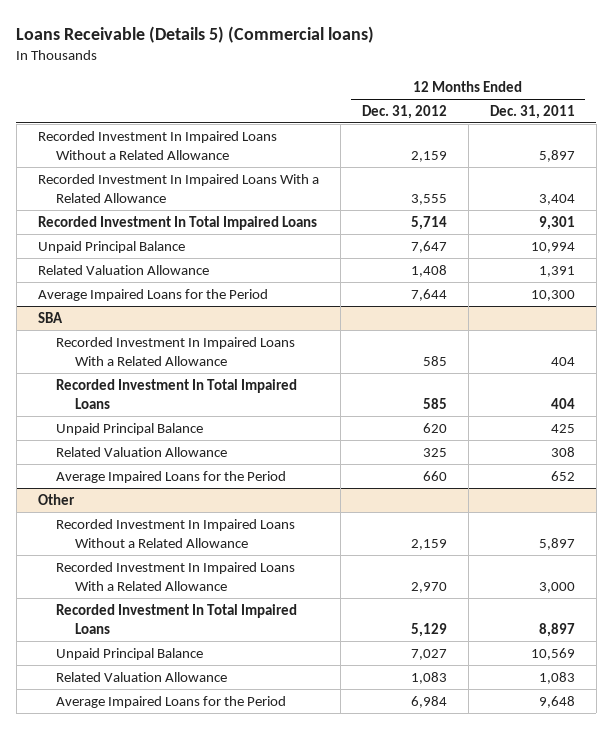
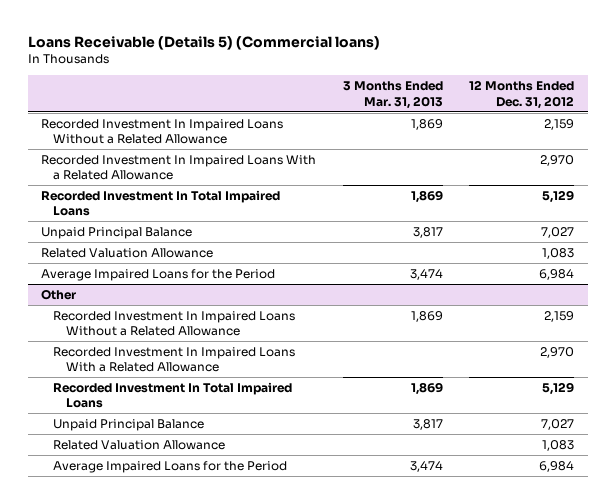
[489,104,575,119] Dec. 31, 2011 -> none
none -> [342,81,443,109] 3 Months Ended Mar. 31, 2013
[37,311,63,323] SBA -> none
[56,336,296,367] Recorded Investment In Impaired Loans With a Related Allowance -> none
[56,378,298,410] Recorded Investment In Total Impaired Loans -> none
[56,422,204,435] Unpaid Principal Balance -> none
[56,446,228,457] Related Valuation Allowance -> none
[56,470,287,483] Average Impaired Loans for the Period -> none
[410,194,447,206] 3,555 -> [540,154,575,166] 2,970
[410,215,447,230] 5,714 -> [542,189,575,203] 5,129
[410,240,447,253] 7,647 -> [541,226,575,238] 7,027
[410,264,447,277] 1,408 -> [542,247,575,259] 1,083
[410,288,447,301] 7,644 -> [539,268,575,280] 6,984

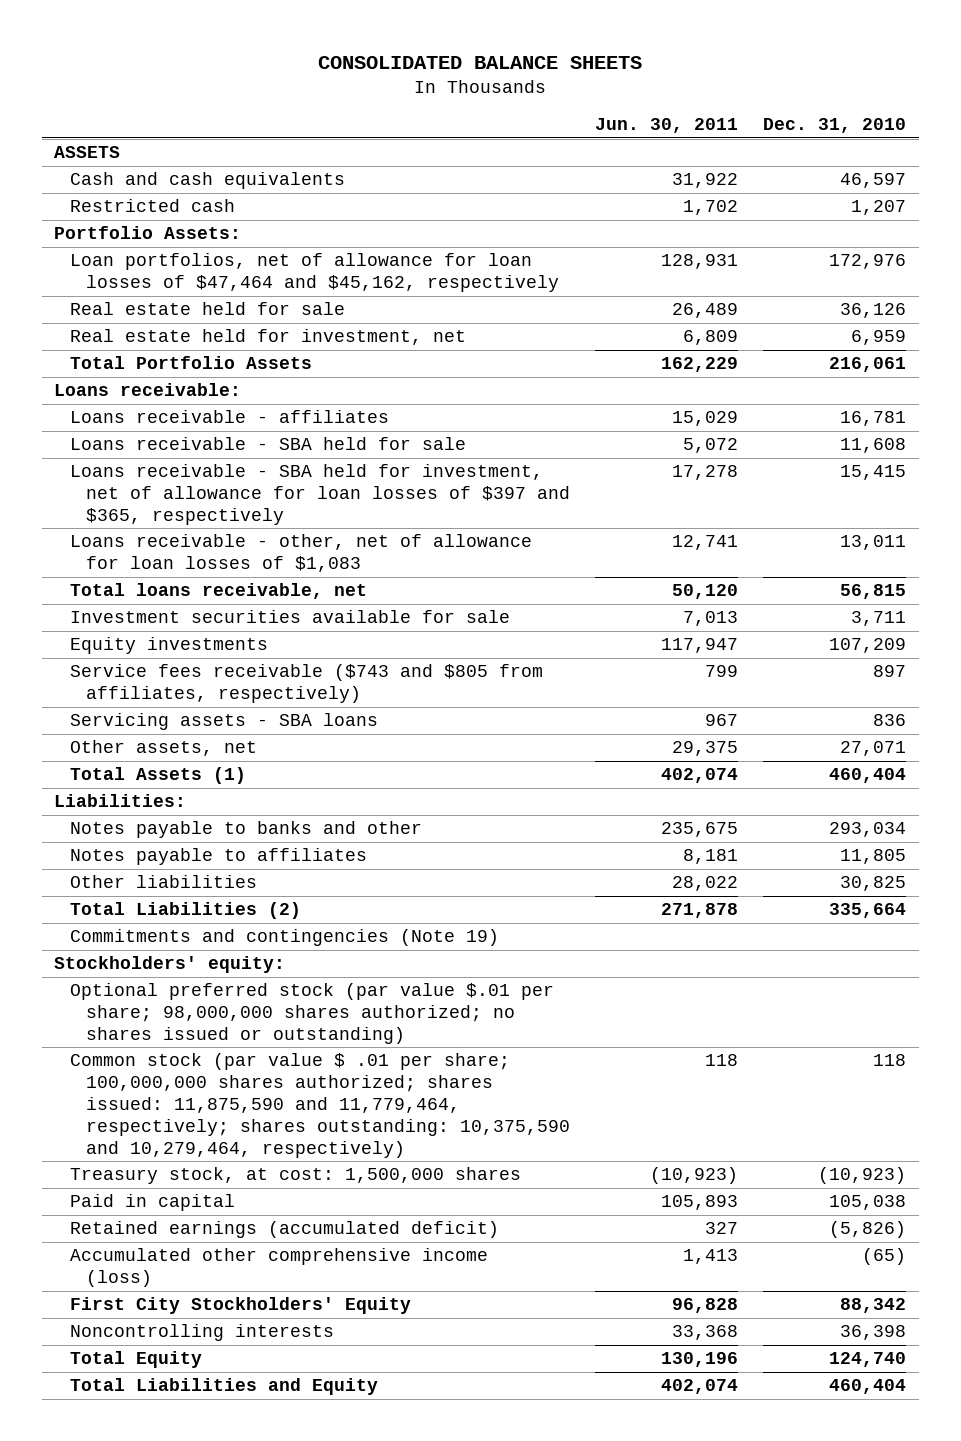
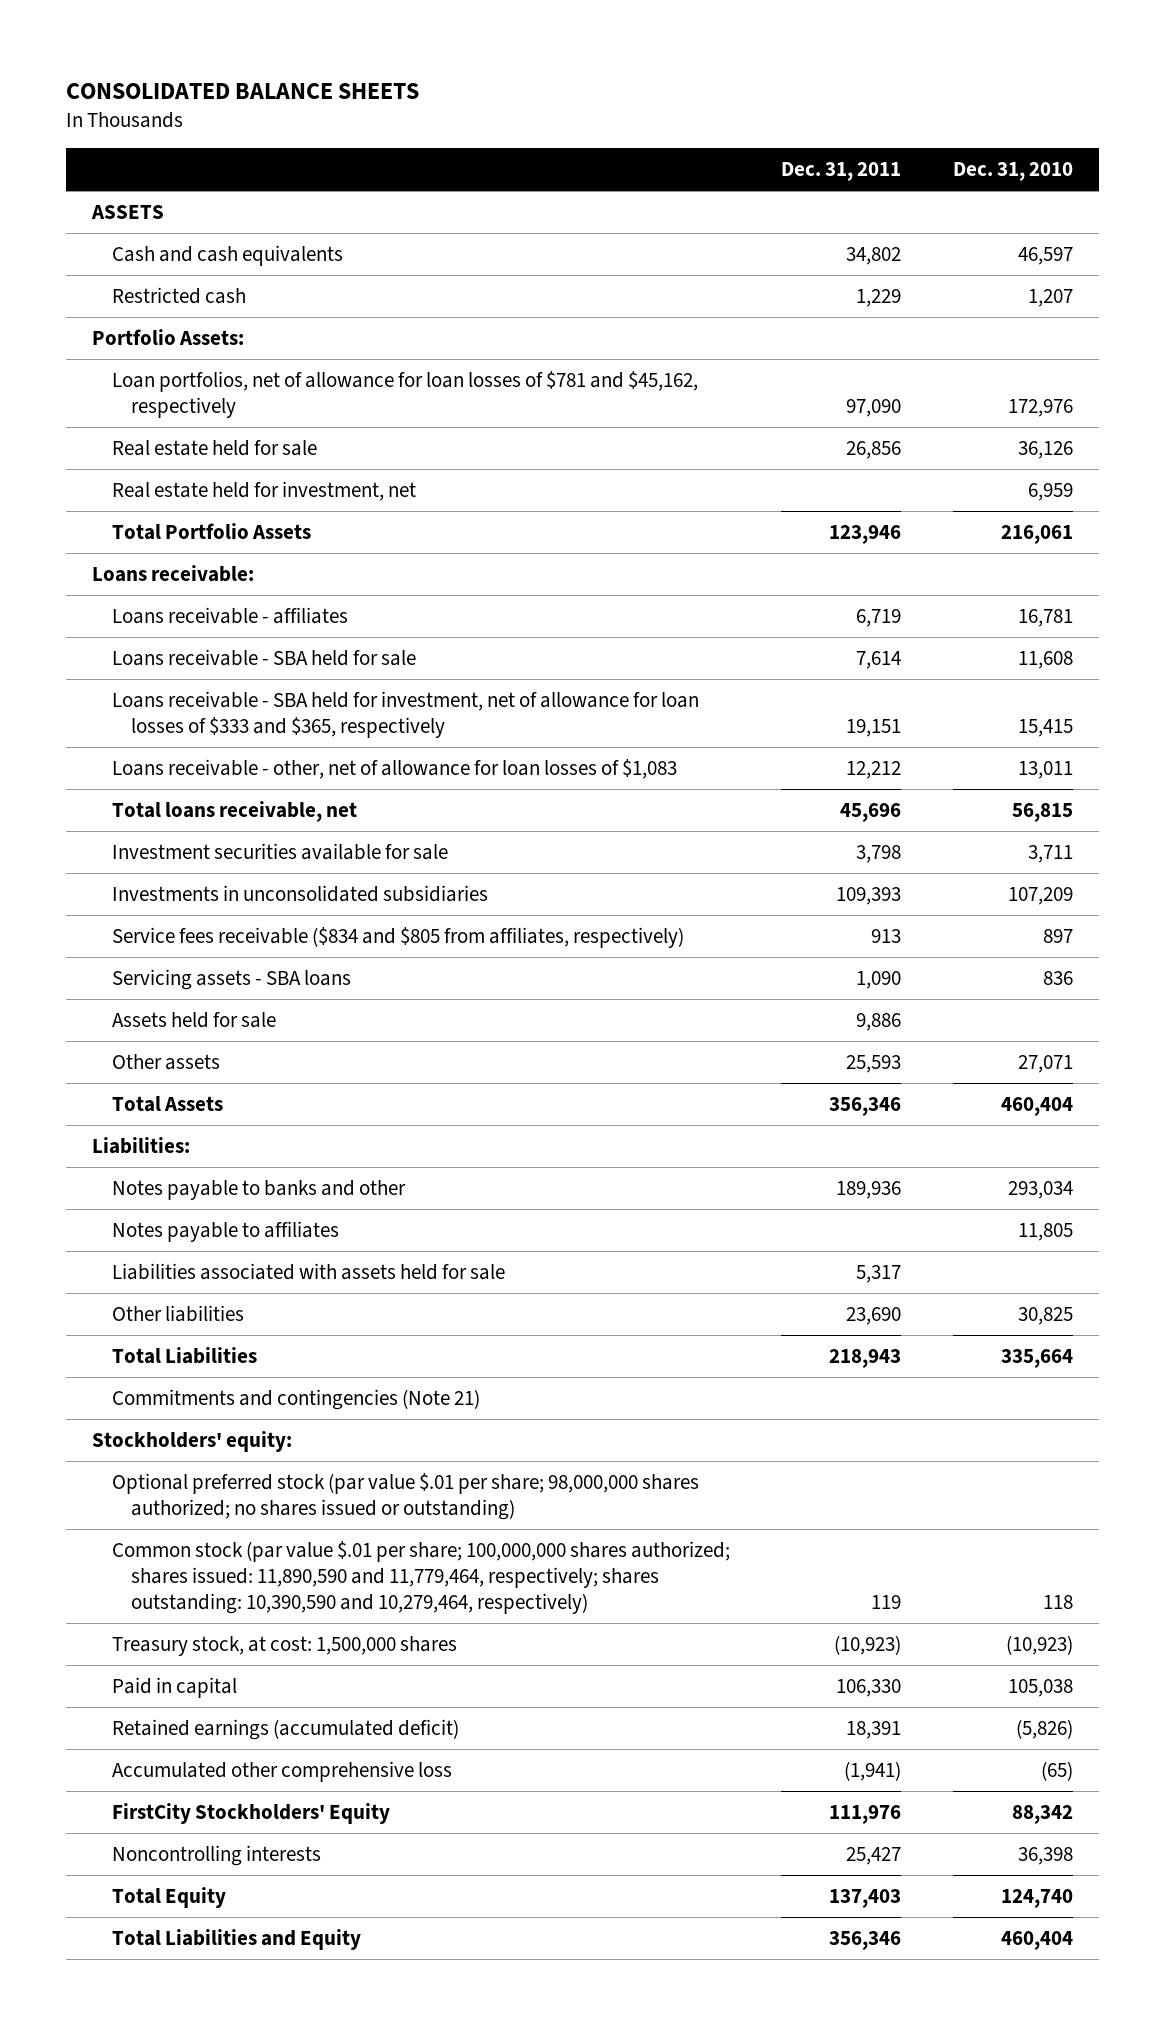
[594,118,738,134] Jun. 30, 2011 -> none
none -> [781,161,902,181] Dec. 31, 2011
[70,253,559,293] Loan portfolios, net of allowance for loan losses of $47,464 and $45,162, respectively -> [111,370,698,418] Loan portfolios, net of allowance for loan losses of $781 and $45,162, respectively
[70,464,570,525] Loans receivable - SBA held for investment, net of allowance for loan losses of $397 and $365, respectively -> [111,690,699,738] Loans receivable - SBA held for investment, net of allowance for loan losses of $333 and $365, respectively
[70,637,269,655] Equity investments -> [111,884,488,902] Investments in unconsolidated subsidiaries
[70,664,544,704] Service fees receivable ($743 and $805 from affiliates, respectively) -> [111,926,684,948] Service fees receivable ($834 and $805 from affiliates, respectively)
none -> [111,1011,276,1028] Assets held for sale
[70,740,258,757] Other assets, net -> [111,1053,220,1070] Other assets
[70,767,247,785] Total Assets (1) -> [111,1095,223,1112] Total Assets
none -> [111,1262,505,1280] Liabilities associated with assets held for sale
[70,902,302,920] Total Liabilities (2) -> [111,1346,257,1364] Total Liabilities
[70,929,500,947] Commitments and contingencies (Note 19) -> [111,1388,480,1410] Commitments and contingencies (Note 21)
[70,1053,570,1158] Common stock (par value $ .01 per share; 100,000,000 shares authorized; shares issued: 11,875,590 and 11,779,464, respectively; shares outstanding: 10,375,590 and 10,279,464, respectively) -> [111,1540,730,1614] Common stock (par value $.01 per share; 100,000,000 shares authorized; shares issued: 11,890,590 and 11,779,464, respectively; shares outstanding: 10,390,590 and 10,279,464, respectively)
[70,1248,489,1288] Accumulated other comprehensive income (loss) -> [111,1760,452,1782] Accumulated other comprehensive loss
[70,1297,412,1315] First City Stockholders' Equity -> [111,1802,390,1824] FirstCity Stockholders' Equity

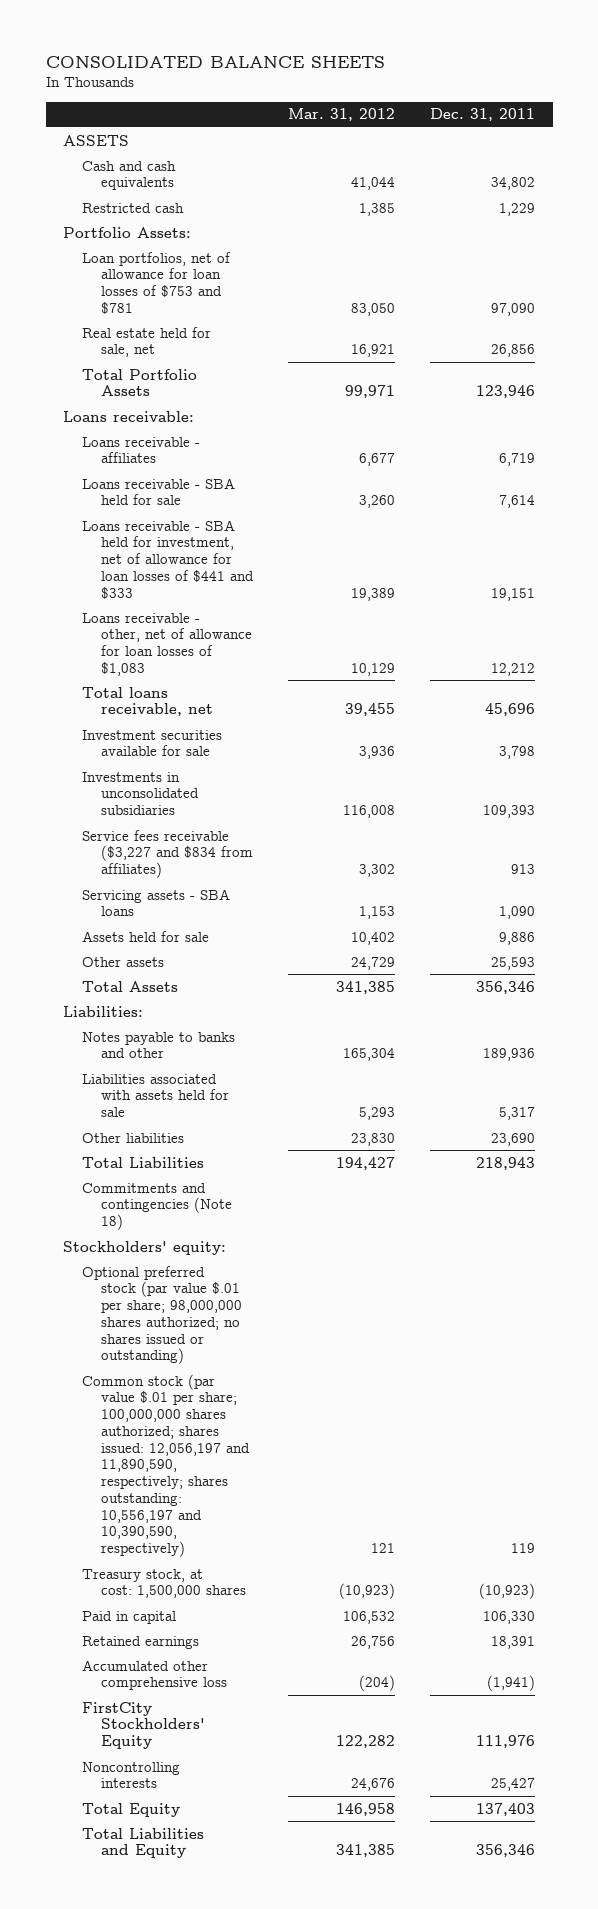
[952,161,1073,181] Dec. 31, 2010 -> none
none -> [288,108,396,122] Mar. 31, 2012
[111,480,416,501] Real estate held for investment, net -> none
[111,370,698,418] Loan portfolios, net of allowance for loan losses of $781 and $45,162, respectively -> [82,251,232,314] Loan portfolios, net of allowance for loan losses of $753 and $781
[111,439,317,456] Real estate held for sale -> [82,326,212,358] Real estate held for sale, net
[111,690,699,738] Loans receivable - SBA held for investment, net of allowance for loan losses of $333 and $365, respectively -> [82,519,255,599] Loans receivable - SBA held for investment, net of allowance for loan losses of $441 and $333
[111,926,684,948] Service fees receivable ($834 and $805 from affiliates, respectively) -> [82,829,254,879] Service fees receivable ($3,227 and $834 from affiliates)
[111,1220,339,1242] Notes payable to affiliates -> none
[111,1388,480,1410] Commitments and contingencies (Note 21) -> [82,1182,233,1231] Commitments and contingencies (Note 18)
[111,1540,730,1614] Common stock (par value $.01 per share; 100,000,000 shares authorized; shares issued: 11,890,590 and 11,779,464, respectively; shares outstanding: 10,390,590 and 10,279,464, respectively) -> [82,1373,251,1558] Common stock (par value $.01 per share; 100,000,000 shares authorized; shares issued: 12,056,197 and 11,890,590, respectively; shares outstanding: 10,556,197 and 10,390,590, respectively)
[111,1718,459,1740] Retained earnings (accumulated deficit) -> [82,1635,200,1649] Retained earnings

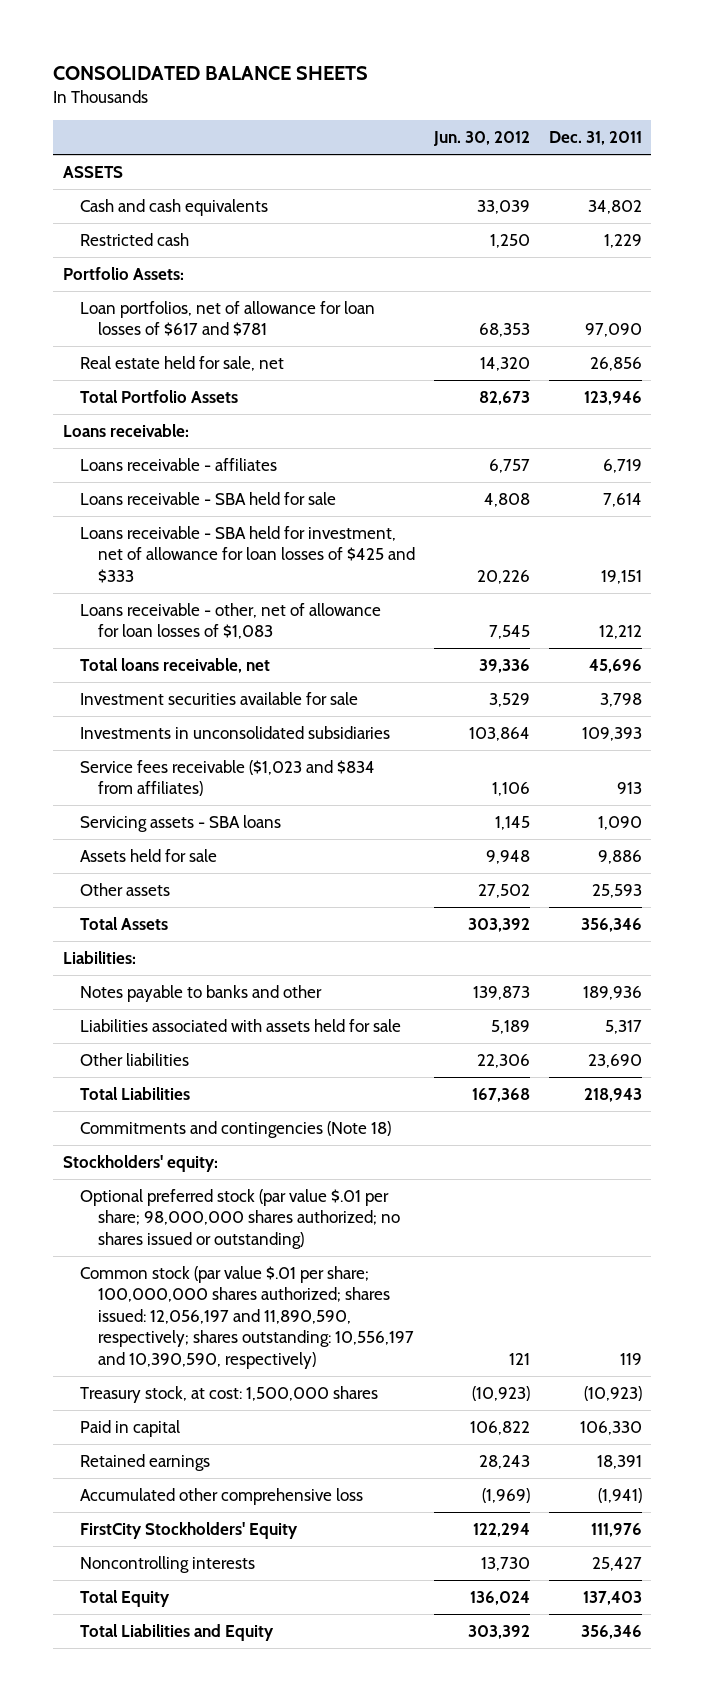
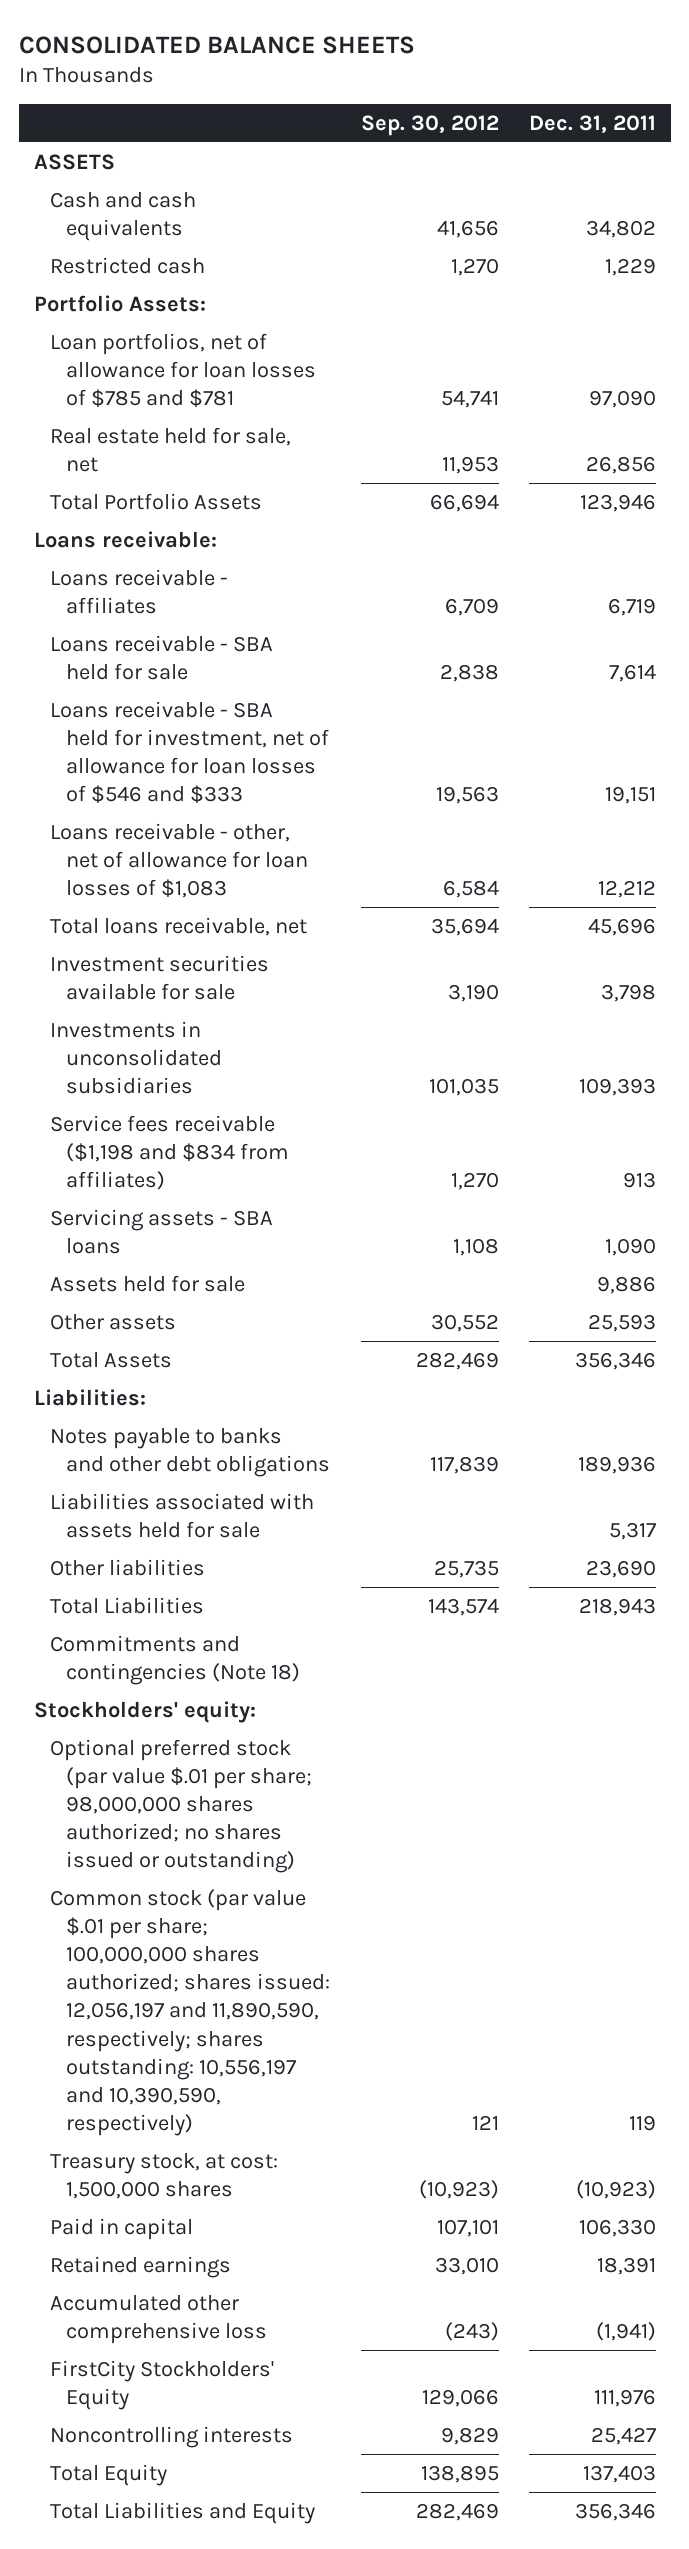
[432,131,530,147] Jun. 30, 2012 -> none
none -> [360,114,499,136] Sep. 30, 2012
[80,300,376,337] Loan portfolios, net of allowance for loan losses of $617 and $781 -> [50,332,317,409] Loan portfolios, net of allowance for loan losses of $785 and $781
[80,525,415,583] Loans receivable - SBA held for investment, net of allowance for loan losses of $425 and $333 -> [50,700,330,805] Loans receivable - SBA held for investment, net of allowance for loan losses of $546 and $333
[80,759,376,797] Service fees receivable ($1,023 and $834 from affiliates) -> [50,1114,290,1191] Service fees receivable ($1,198 and $834 from affiliates)
[80,984,323,1002] Notes payable to banks and other -> [50,1427,331,1477] Notes payable to banks and other debt obligations

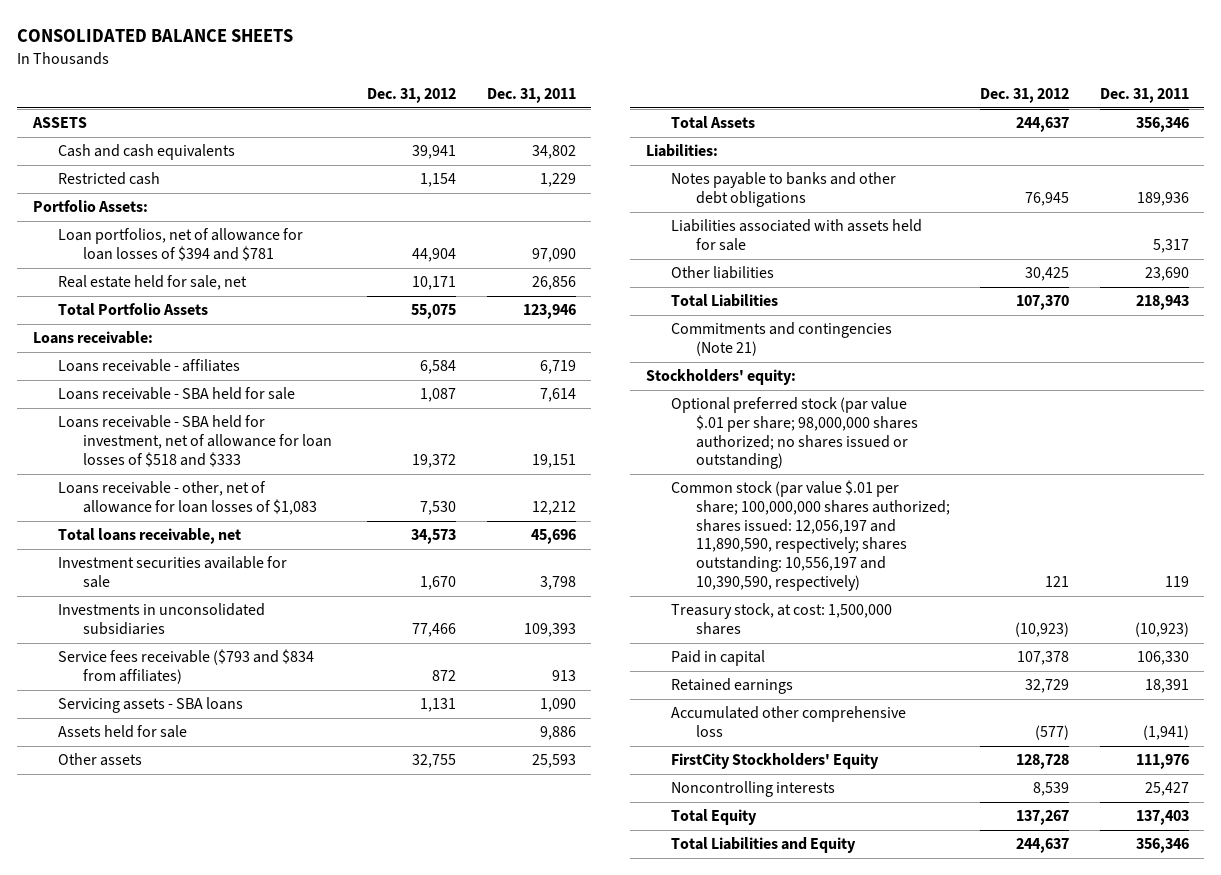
[360,114,499,136] Sep. 30, 2012 -> none
none -> [367,87,457,103] Dec. 31, 2012
[50,332,317,409] Loan portfolios, net of allowance for loan losses of $785 and $781 -> [57,228,303,262] Loan portfolios, net of allowance for loan losses of $394 and $781
[50,700,330,805] Loans receivable - SBA held for investment, net of allowance for loan losses of $546 and $333 -> [57,415,333,467] Loans receivable - SBA held for investment, net of allowance for loan losses of $518 and $333
[50,1114,290,1191] Service fees receivable ($1,198 and $834 from affiliates) -> [57,649,314,685] Service fees receivable ($793 and $834 from affiliates)
[50,1634,301,1685] Commitments and contingencies (Note 18) -> [670,322,892,357] Commitments and contingencies (Note 21)

